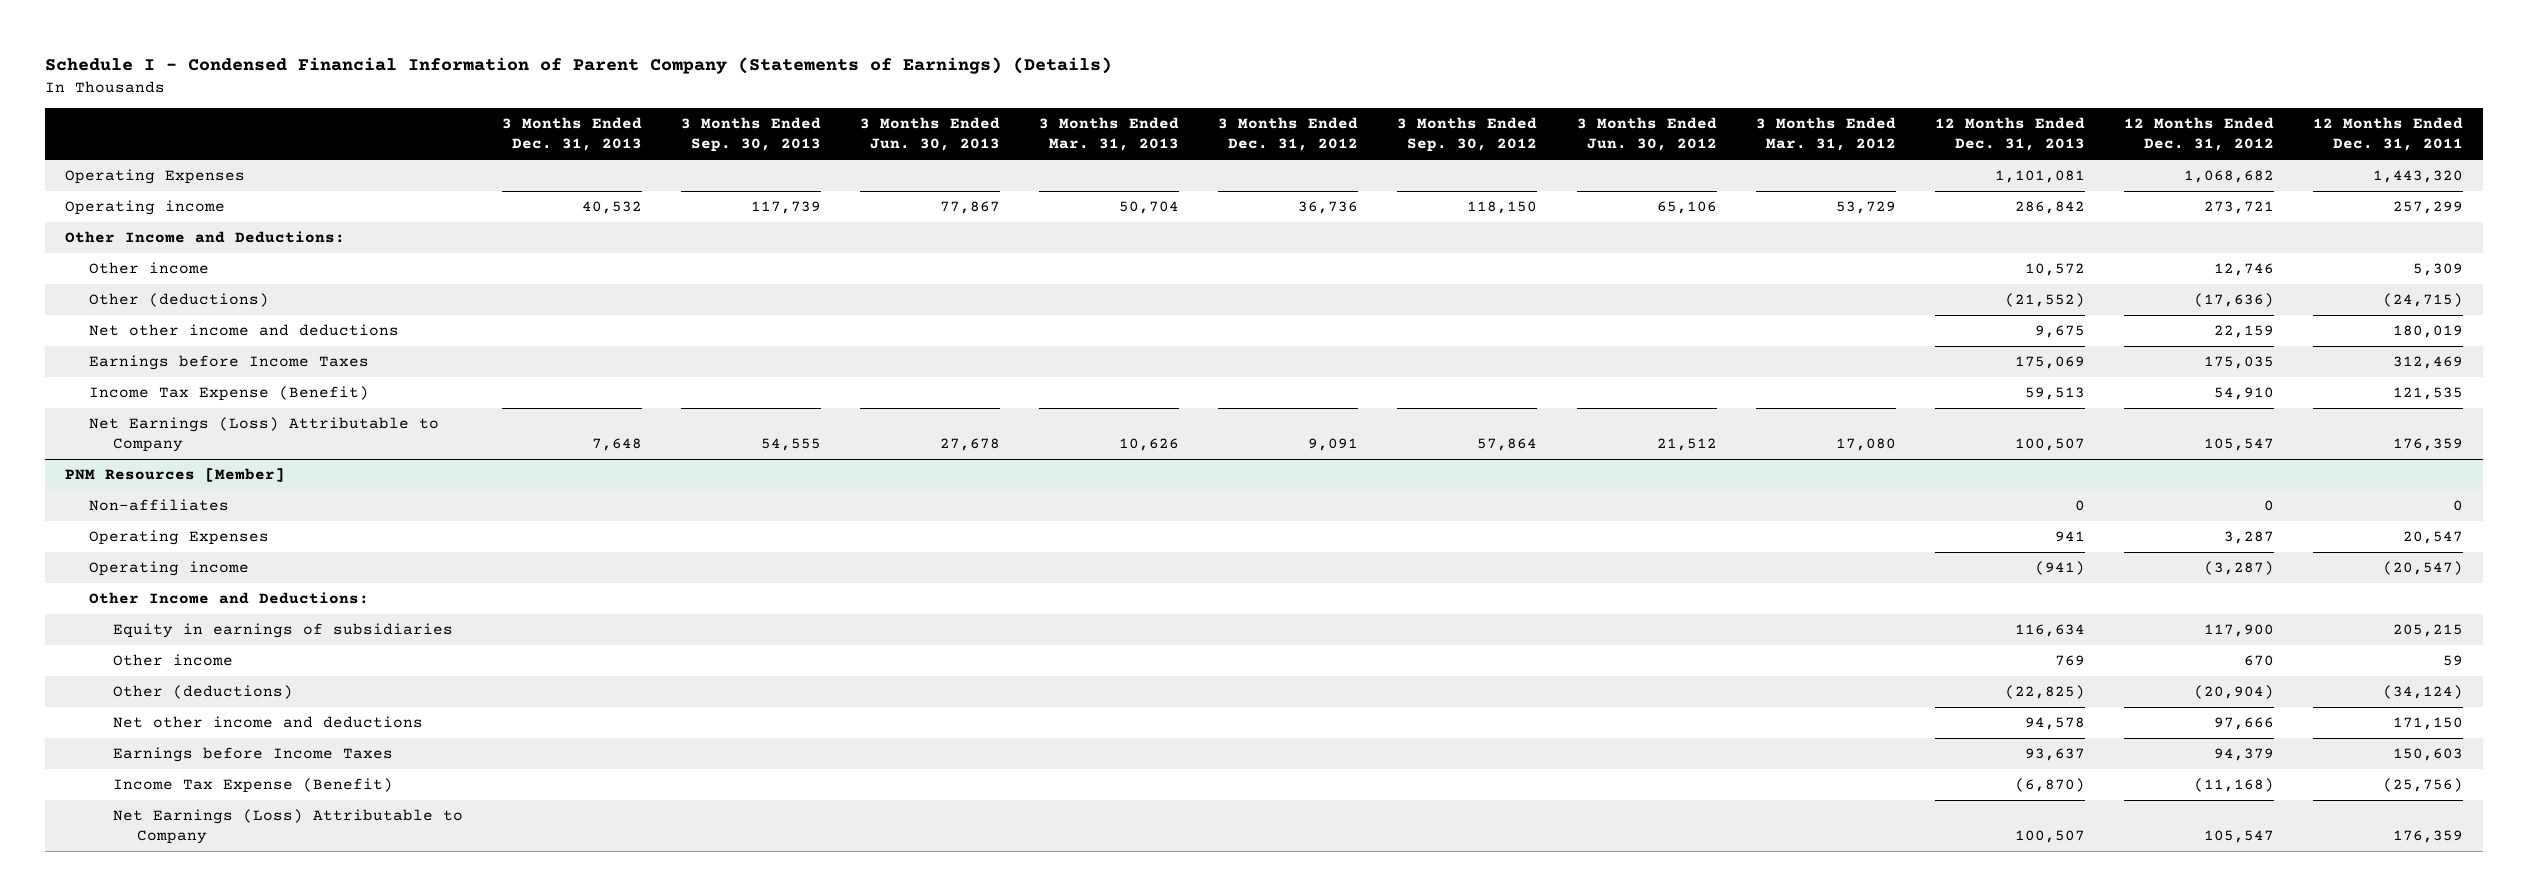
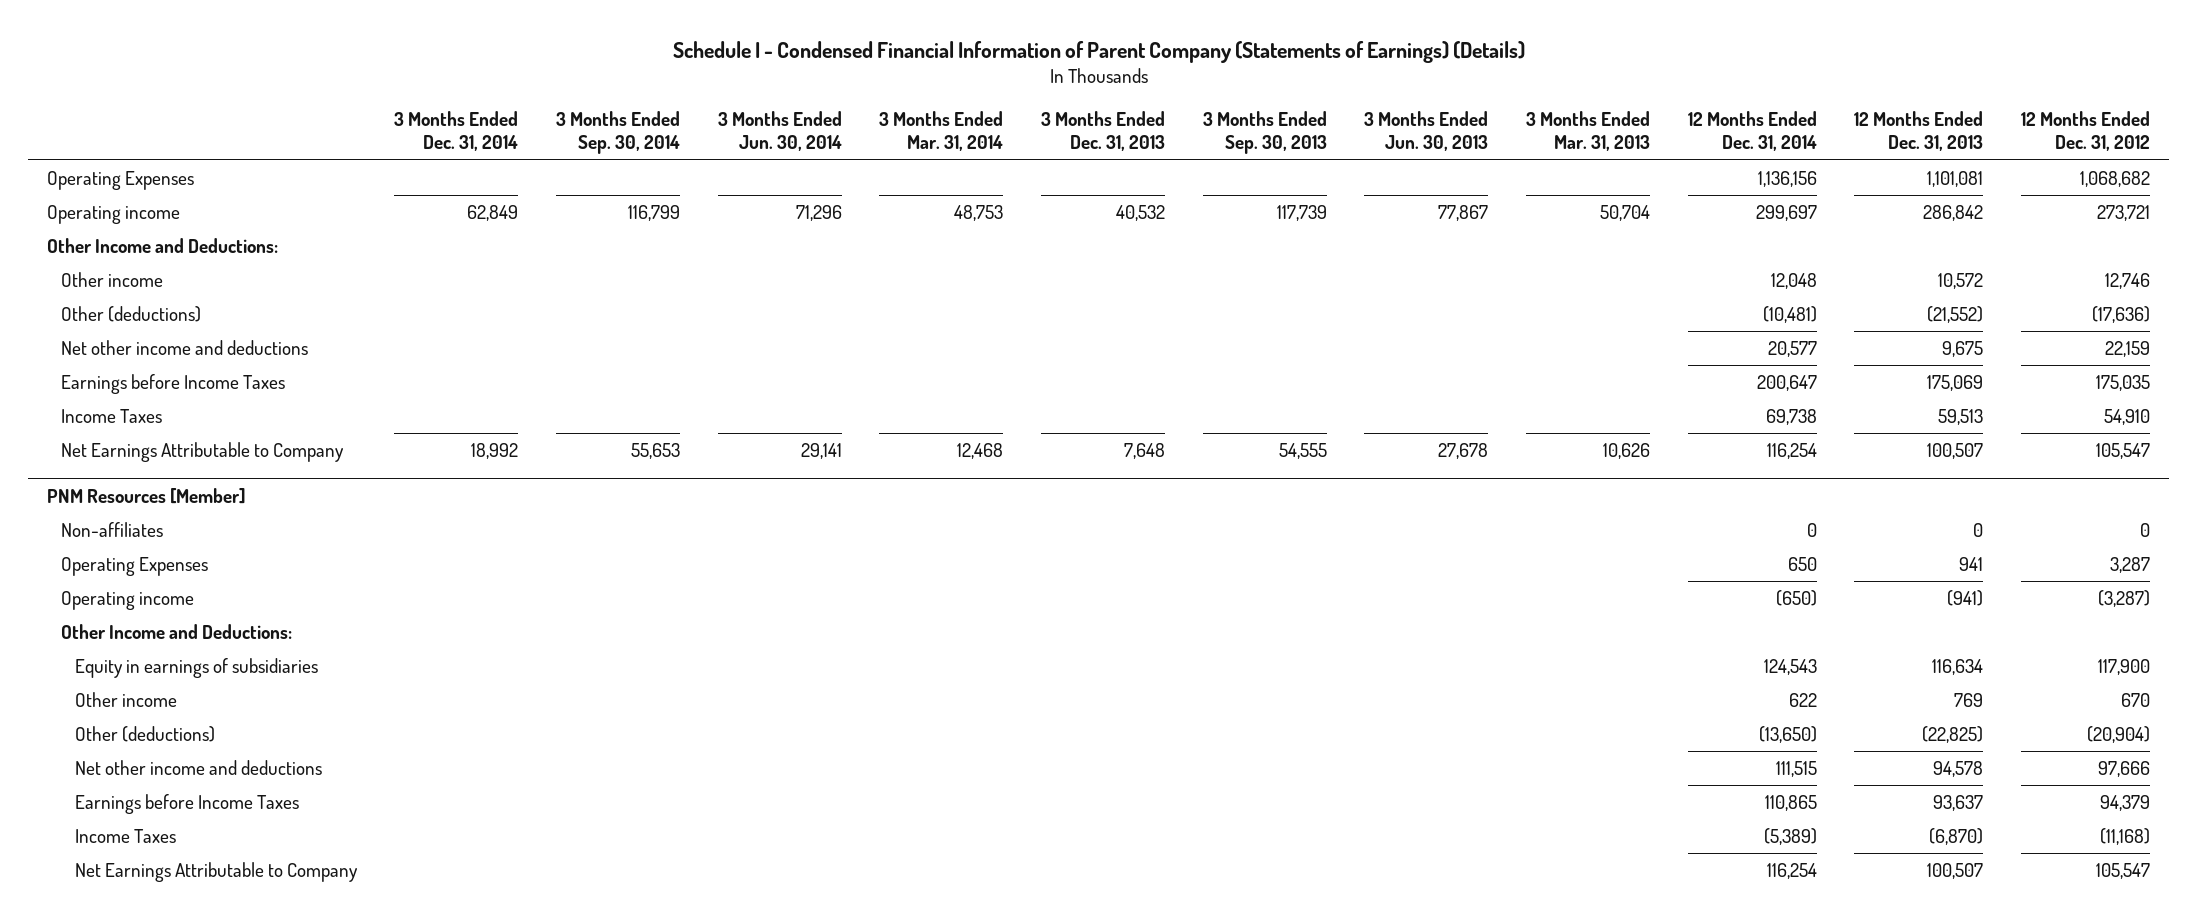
[1218,117,1359,152] 3 Months Ended Dec. 31, 2012 -> none
[1397,117,1538,153] 3 Months Ended Sep. 30, 2012 -> none
[1576,117,1717,152] 3 Months Ended Jun. 30, 2012 -> none
[1755,117,1896,152] 3 Months Ended Mar. 31, 2012 -> none
[2313,117,2464,152] 12 Months Ended Dec. 31, 2011 -> none
none -> [394,110,519,152] 3 Months Ended Dec. 31, 2014
none -> [555,110,680,155] 3 Months Ended Sep. 30, 2014
none -> [717,110,842,152] 3 Months Ended Jun. 30, 2014
none -> [879,110,1004,152] 3 Months Ended Mar. 31, 2014
none -> [1687,110,1817,152] 12 Months Ended Dec. 31, 2014
[88,386,369,402] Income Tax Expense (Benefit) -> [60,409,162,424] Income Taxes
[88,417,439,453] Net Earnings (Loss) Attributable to Company -> [60,442,344,463] Net Earnings Attributable to Company
[112,778,393,794] Income Tax Expense (Benefit) -> [74,829,176,844] Income Taxes
[112,809,463,845] Net Earnings (Loss) Attributable to Company -> [74,862,358,883] Net Earnings Attributable to Company

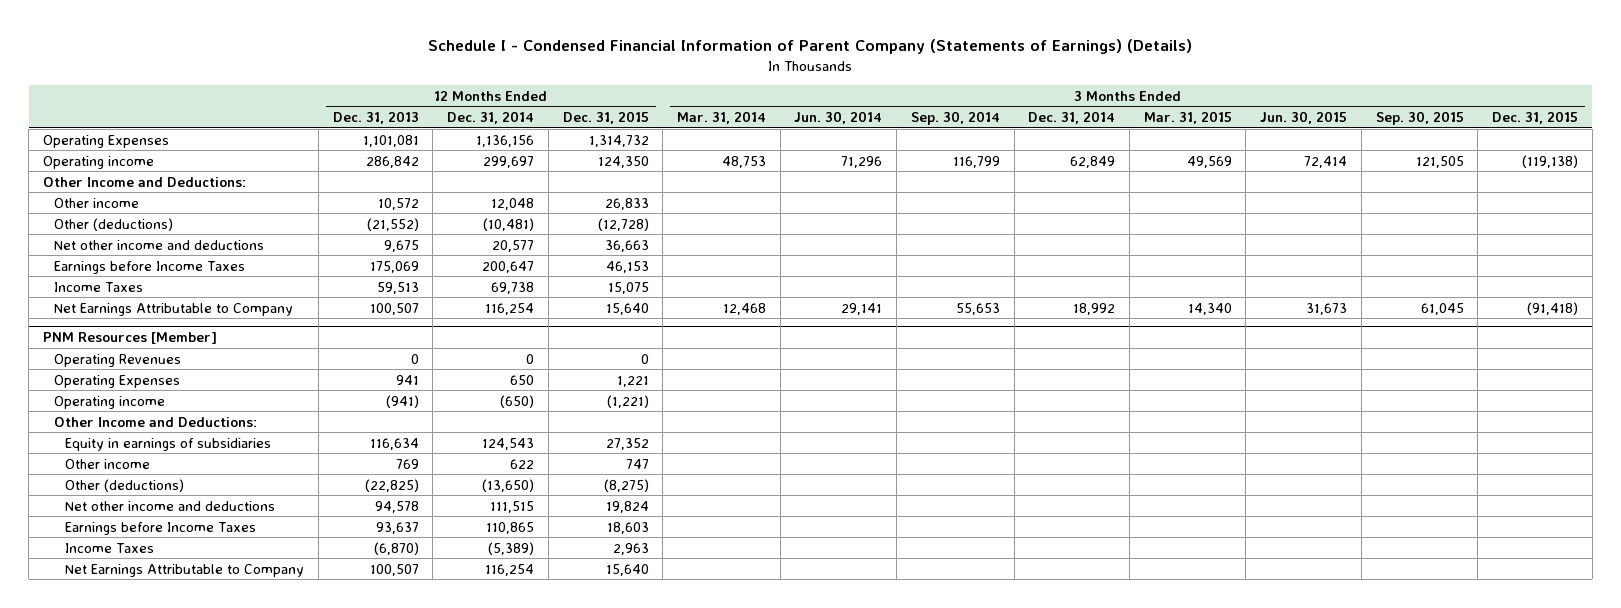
[1040,110,1165,152] 3 Months Ended Dec. 31, 2013 -> none
[1202,110,1327,155] 3 Months Ended Sep. 30, 2013 -> none
[1364,110,1489,152] 3 Months Ended Jun. 30, 2013 -> none
[1525,110,1650,152] 3 Months Ended Mar. 31, 2013 -> none
[2020,110,2150,152] 12 Months Ended Dec. 31, 2012 -> none
none -> [562,111,649,125] Dec. 31, 2015
none -> [1143,111,1232,125] Mar. 31, 2015
none -> [1260,111,1348,125] Jun. 30, 2015
none -> [1375,111,1464,126] Sep. 30, 2015
none -> [1492,111,1579,125] Dec. 31, 2015
[60,522,163,538] Non-affiliates -> [54,353,182,367] Operating Revenues

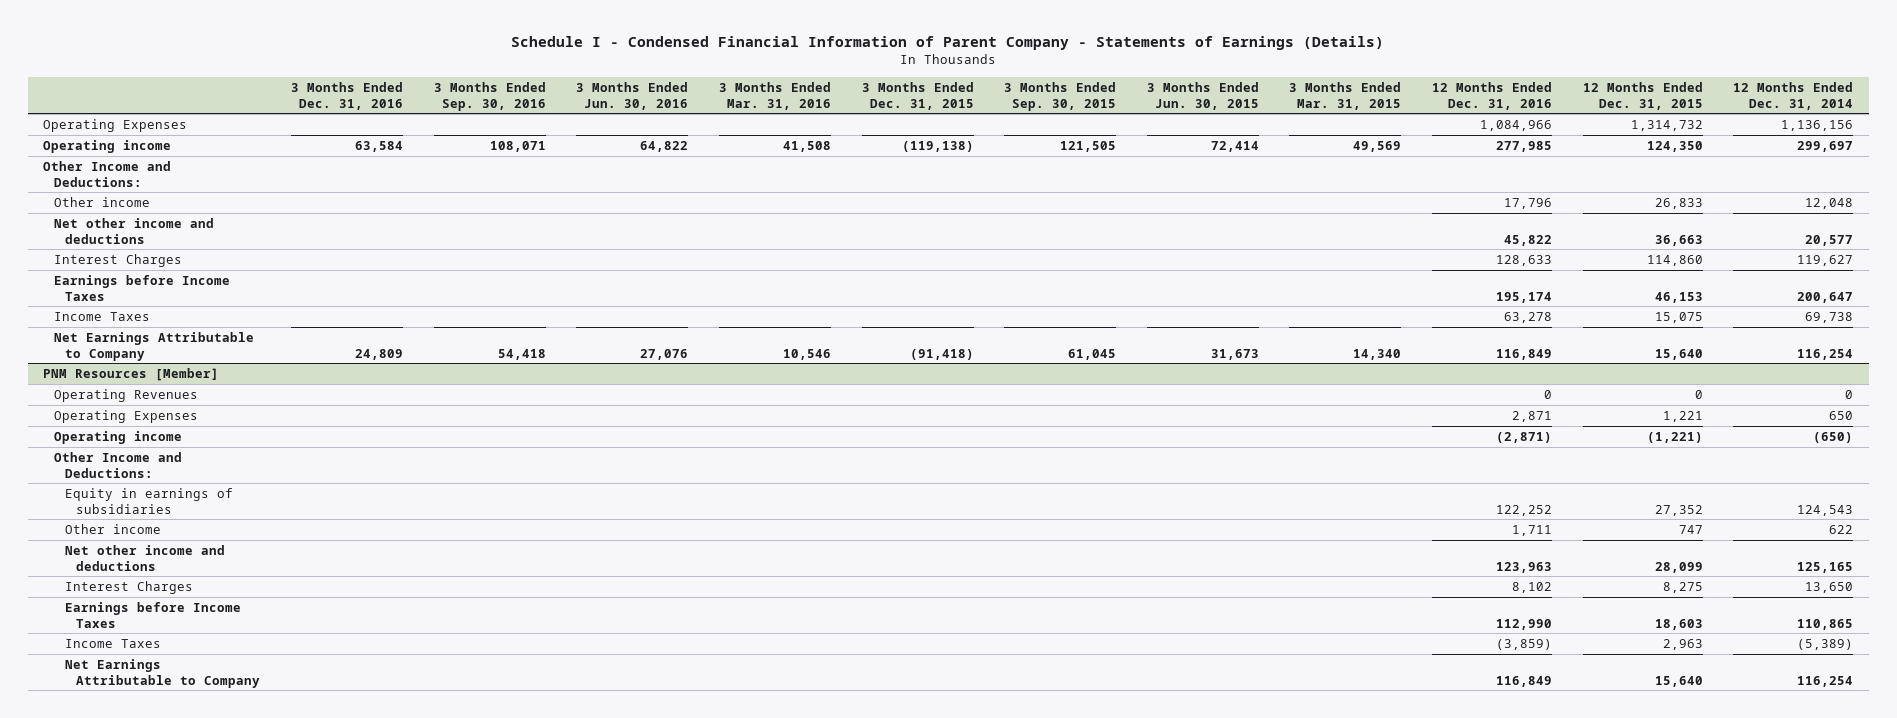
[428,39,1193,55] Schedule I - Condensed Financial Information of Parent Company (Statements of Earnings) (Details) -> [511,36,1385,51] Schedule I - Condensed Financial Information of Parent Company - Statements of Earnings (Details)
[332,111,419,125] Dec. 31, 2013 -> none
[677,111,767,125] Mar. 31, 2014 -> none
[794,111,883,125] Jun. 30, 2014 -> none
[910,111,1000,126] Sep. 30, 2014 -> none
[1028,111,1116,125] Dec. 31, 2014 -> none
none -> [290,81,403,110] 3 Months Ended Dec. 31, 2016
none -> [433,81,546,111] 3 Months Ended Sep. 30, 2016
none -> [576,81,689,110] 3 Months Ended Jun. 30, 2016
none -> [718,81,831,110] 3 Months Ended Mar. 31, 2016
none -> [1432,81,1553,110] 12 Months Ended Dec. 31, 2016
[54,217,174,231] Other (deductions) -> none
none -> [54,253,183,267] Interest Charges
[65,478,185,492] Other (deductions) -> none
[490,500,535,513] 111,515 -> [1797,561,1854,573] 125,165
[605,500,649,513] 19,824 -> [1654,561,1703,573] 28,099
none -> [65,580,194,594] Interest Charges

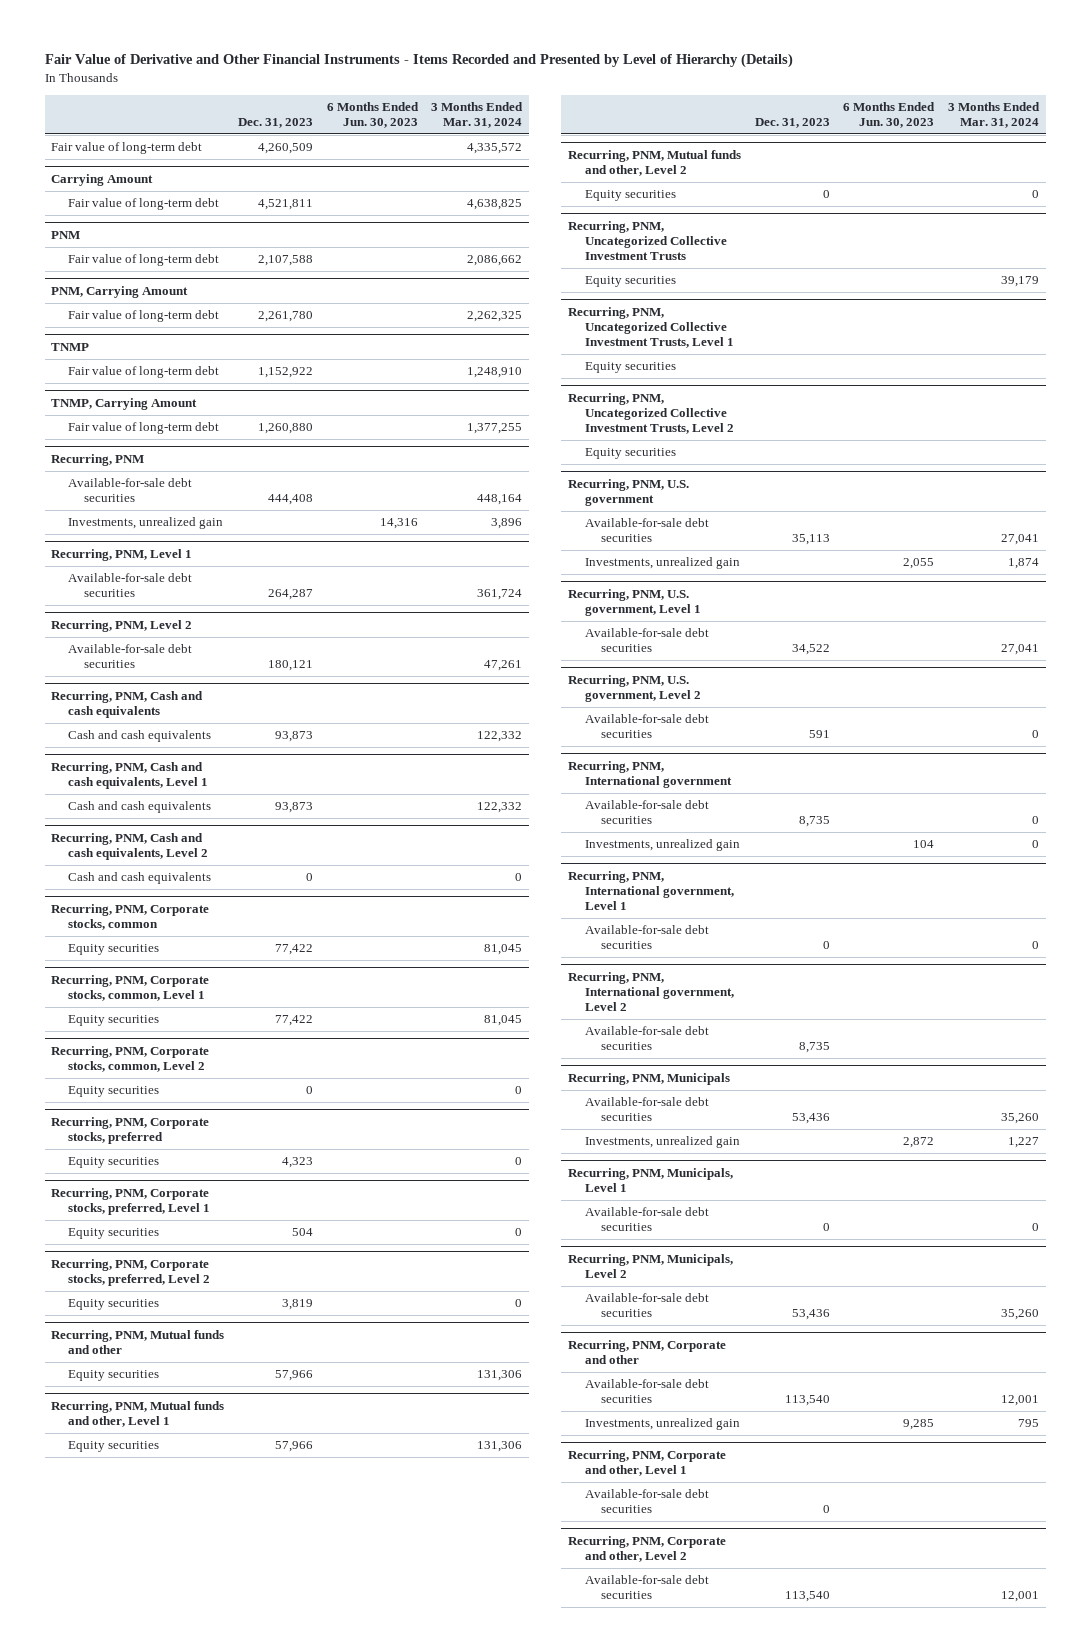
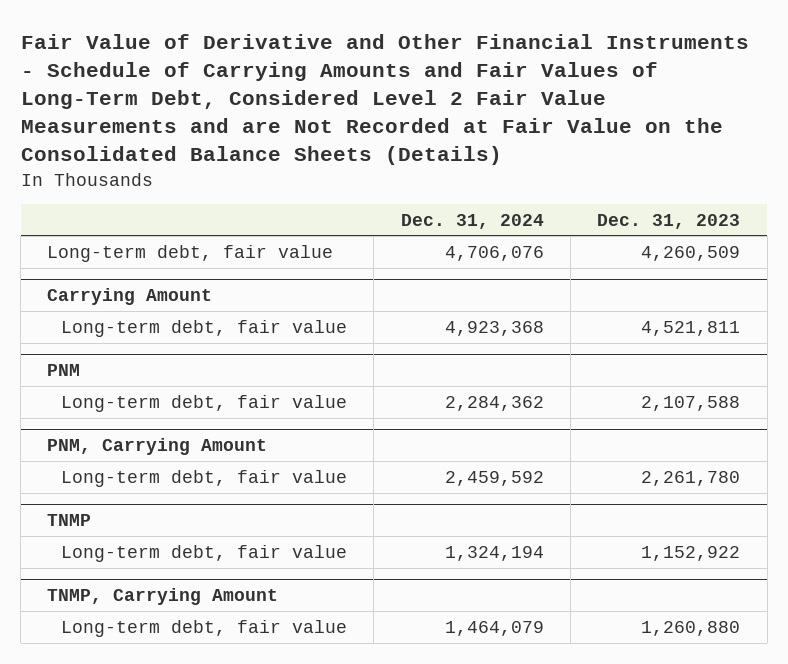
[44,53,793,69] Fair Value of Derivative and Other Financial Instruments - Items Recorded and Presented by Level of Hierarchy (Details) -> [20,33,749,166] Fair Value of Derivative and Other Financial Instruments - Schedule of Carrying Amounts and Fair Values of Long-Term Debt, Considered Level 2 Fair Value Measurements and are Not Recorded at Fair Value on the Consolidated Balance Sheets (Details)
[326,101,419,129] 6 Months Ended Jun. 30, 2023 -> none
[431,101,524,129] 3 Months Ended Mar. 31, 2024 -> none
none -> [400,213,544,229] Dec. 31, 2024
[51,142,203,155] Fair value of long-term debt -> [47,244,334,262] Long-term debt, fair value
[67,198,219,211] Fair value of long-term debt -> [61,319,348,337] Long-term debt, fair value
[67,254,219,267] Fair value of long-term debt -> [61,394,348,412] Long-term debt, fair value
[67,310,219,323] Fair value of long-term debt -> [61,469,348,487] Long-term debt, fair value
[67,366,219,379] Fair value of long-term debt -> [61,544,348,562] Long-term debt, fair value
[51,453,145,466] Recurring, PNM -> none
[67,478,192,503] Available-for-sale debt securities -> none
[67,517,223,530] Investments, unrealized gain -> none
[51,548,193,561] Recurring, PNM, Level 1 -> none
[67,573,192,598] Available-for-sale debt securities -> none
[51,619,193,632] Recurring, PNM, Level 2 -> none
[67,644,192,669] Available-for-sale debt securities -> none
[51,690,204,719] Recurring, PNM, Cash and cash equivalents -> none
[67,730,211,743] Cash and cash equivalents -> none
[51,761,208,790] Recurring, PNM, Cash and cash equivalents, Level 1 -> none
[67,801,211,814] Cash and cash equivalents -> none
[51,832,208,861] Recurring, PNM, Cash and cash equivalents, Level 2 -> none
[67,872,211,885] Cash and cash equivalents -> none
[51,903,210,931] Recurring, PNM, Corporate stocks, common -> none
[67,944,159,956] Equity securities -> none
[51,974,210,1002] Recurring, PNM, Corporate stocks, common, Level 1 -> none
[67,1015,159,1027] Equity securities -> none
[51,1045,210,1073] Recurring, PNM, Corporate stocks, common, Level 2 -> none
[67,1086,159,1098] Equity securities -> none
[51,1116,210,1145] Recurring, PNM, Corporate stocks, preferred -> none
[67,1157,159,1169] Equity securities -> none
[51,1187,210,1216] Recurring, PNM, Corporate stocks, preferred, Level 1 -> none
[67,1228,159,1240] Equity securities -> none
[51,1258,210,1287] Recurring, PNM, Corporate stocks, preferred, Level 2 -> none
[67,1299,159,1311] Equity securities -> none
[51,1329,225,1355] Recurring, PNM, Mutual funds and other -> none
[67,1370,159,1382] Equity securities -> none
[51,1400,225,1428] Recurring, PNM, Mutual funds and other, Level 1 -> none
[67,1441,159,1453] Equity securities -> none
[568,149,742,177] Recurring, PNM, Mutual funds and other, Level 2 -> none
[584,190,676,202] Equity securities -> none
[568,220,727,261] Recurring, PNM, Uncategorized Collective Investment Trusts -> none
[584,276,676,288] Equity securities -> none
[568,306,734,349] Recurring, PNM, Uncategorized Collective Investment Trusts, Level 1 -> none
[584,362,676,374] Equity securities -> none
[568,392,734,435] Recurring, PNM, Uncategorized Collective Investment Trusts, Level 2 -> none
[584,448,676,460] Equity securities -> none
[568,478,690,507] Recurring, PNM, U.S. government -> none
[584,518,709,543] Available-for-sale debt securities -> none
[584,557,740,570] Investments, unrealized gain -> none
[568,588,701,617] Recurring, PNM, U.S. government, Level 1 -> none
[584,628,709,653] Available-for-sale debt securities -> none
[568,674,701,703] Recurring, PNM, U.S. government, Level 2 -> none
[584,714,709,739] Available-for-sale debt securities -> none
[568,760,732,789] Recurring, PNM, International government -> none
[584,800,709,825] Available-for-sale debt securities -> none
[584,839,740,852] Investments, unrealized gain -> none
[568,870,734,911] Recurring, PNM, International government, Level 1 -> none
[584,925,709,950] Available-for-sale debt securities -> none
[568,971,734,1012] Recurring, PNM, International government, Level 2 -> none
[584,1026,709,1051] Available-for-sale debt securities -> none
[568,1072,731,1085] Recurring, PNM, Municipals -> none
[584,1097,709,1122] Available-for-sale debt securities -> none
[584,1136,740,1149] Investments, unrealized gain -> none
[568,1167,734,1193] Recurring, PNM, Municipals, Level 1 -> none
[584,1207,709,1232] Available-for-sale debt securities -> none
[568,1253,734,1279] Recurring, PNM, Municipals, Level 2 -> none
[584,1293,709,1318] Available-for-sale debt securities -> none
[568,1339,727,1365] Recurring, PNM, Corporate and other -> none
[584,1379,709,1404] Available-for-sale debt securities -> none
[584,1418,740,1431] Investments, unrealized gain -> none
[568,1449,727,1477] Recurring, PNM, Corporate and other, Level 1 -> none
[584,1489,709,1514] Available-for-sale debt securities -> none
[568,1535,727,1563] Recurring, PNM, Corporate and other, Level 2 -> none
[584,1575,709,1600] Available-for-sale debt securities -> none
[67,422,219,435] Fair value of long-term debt -> [61,619,348,637] Long-term debt, fair value

